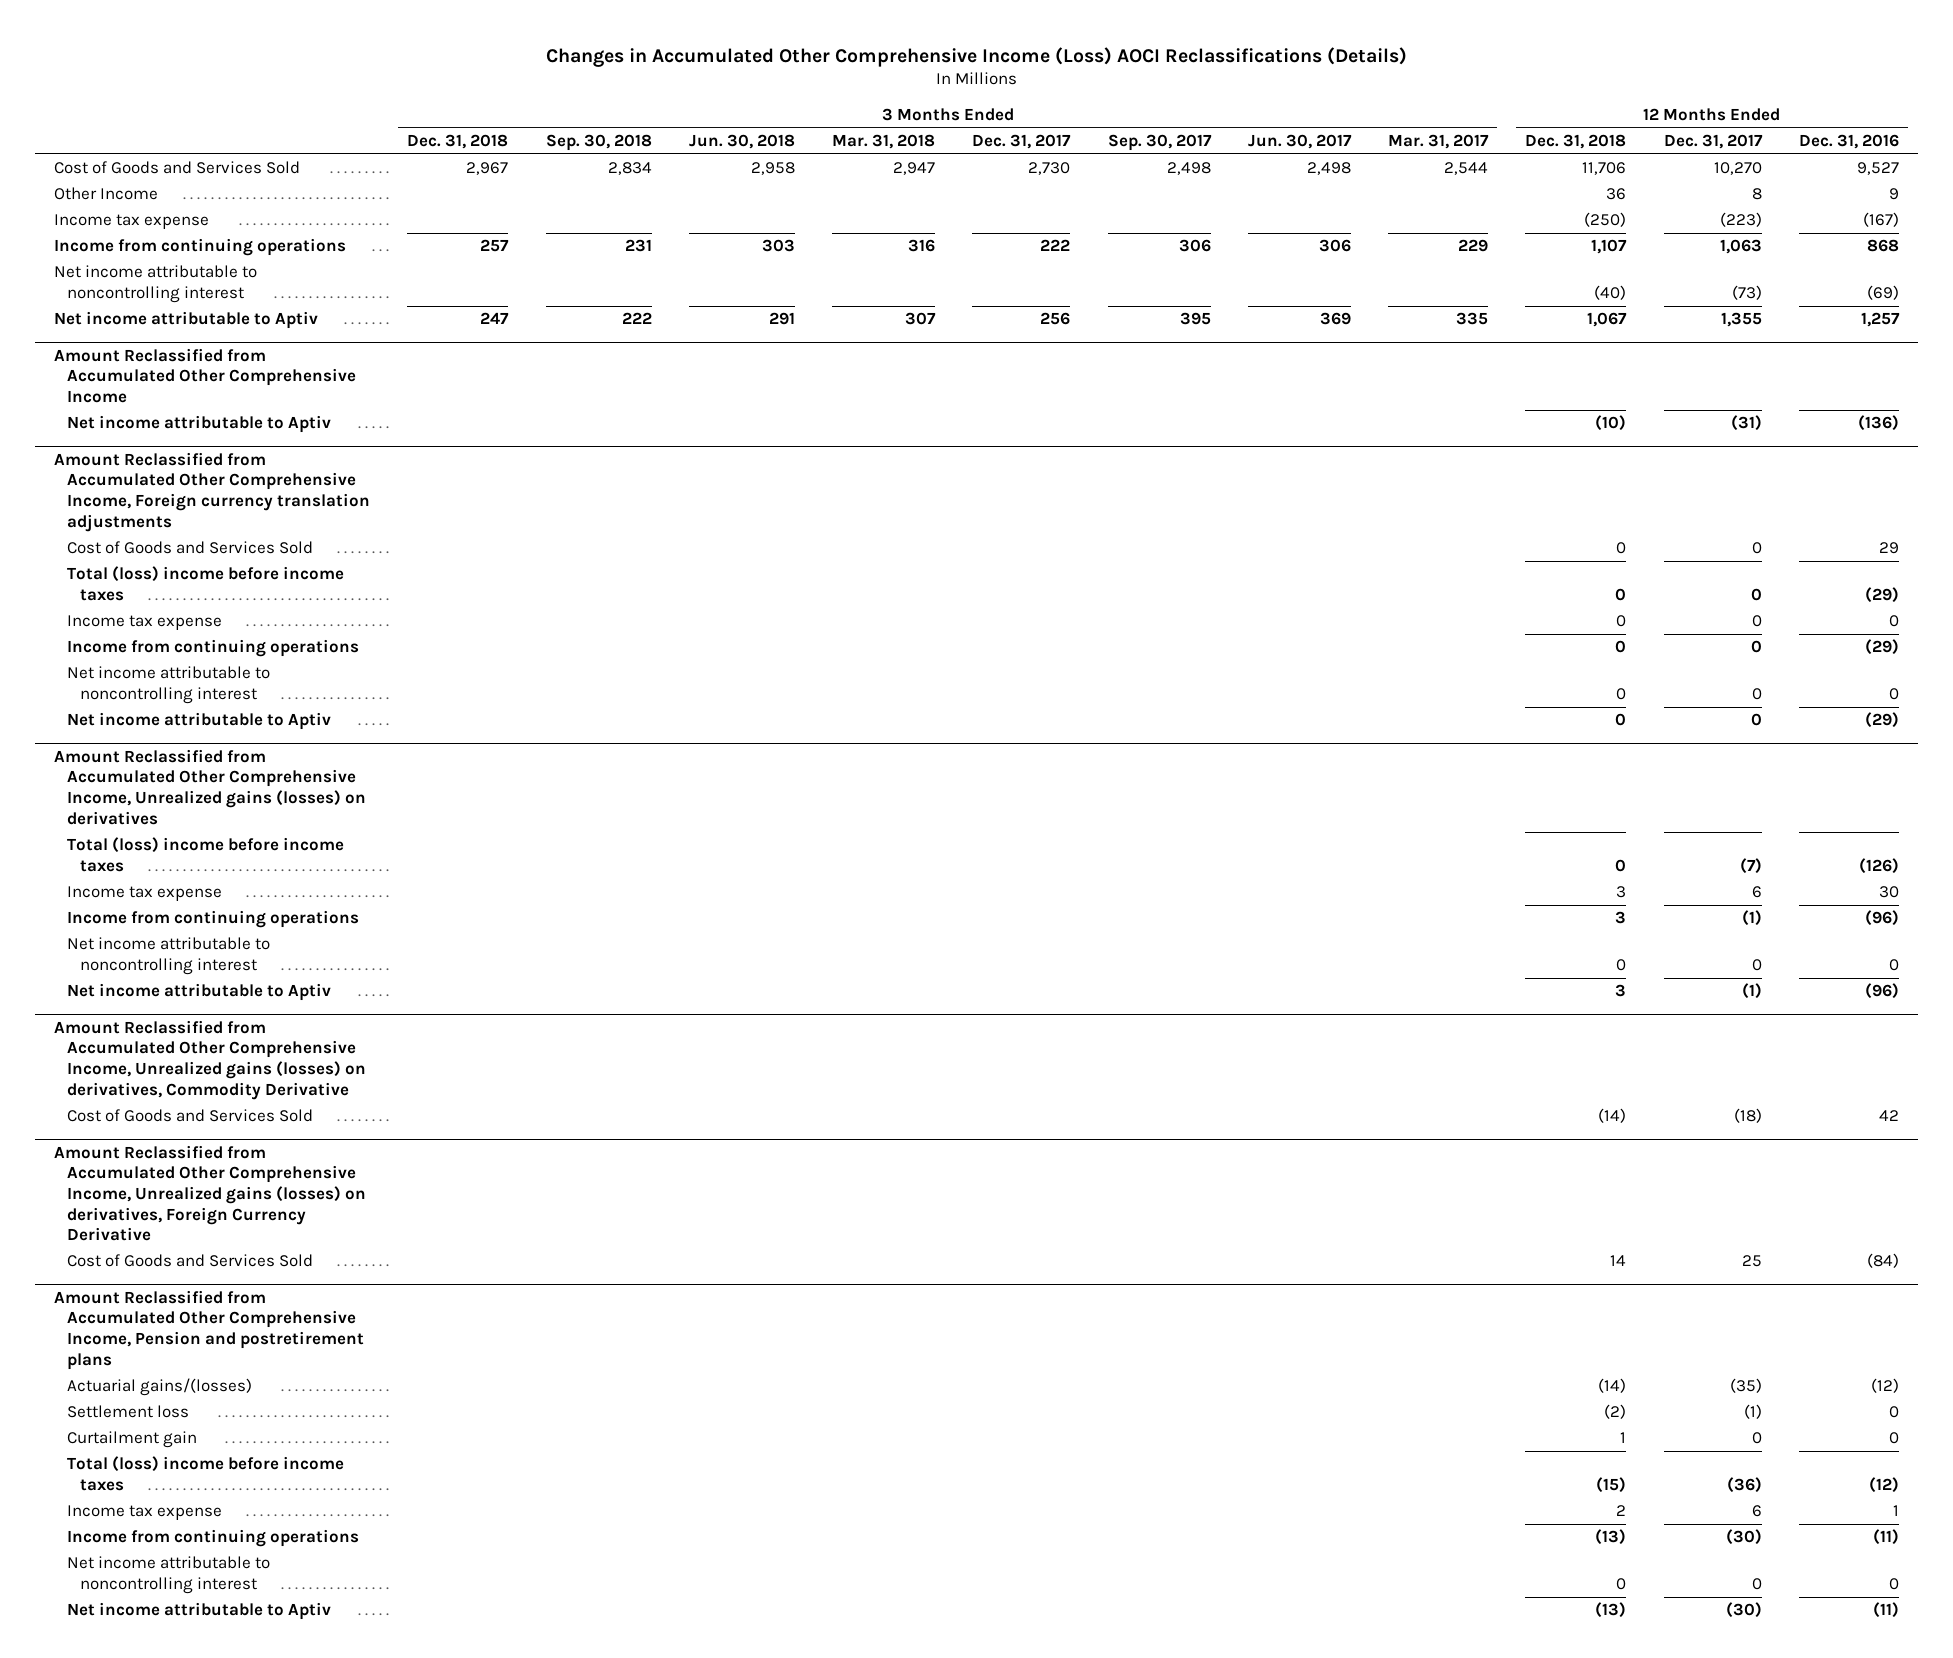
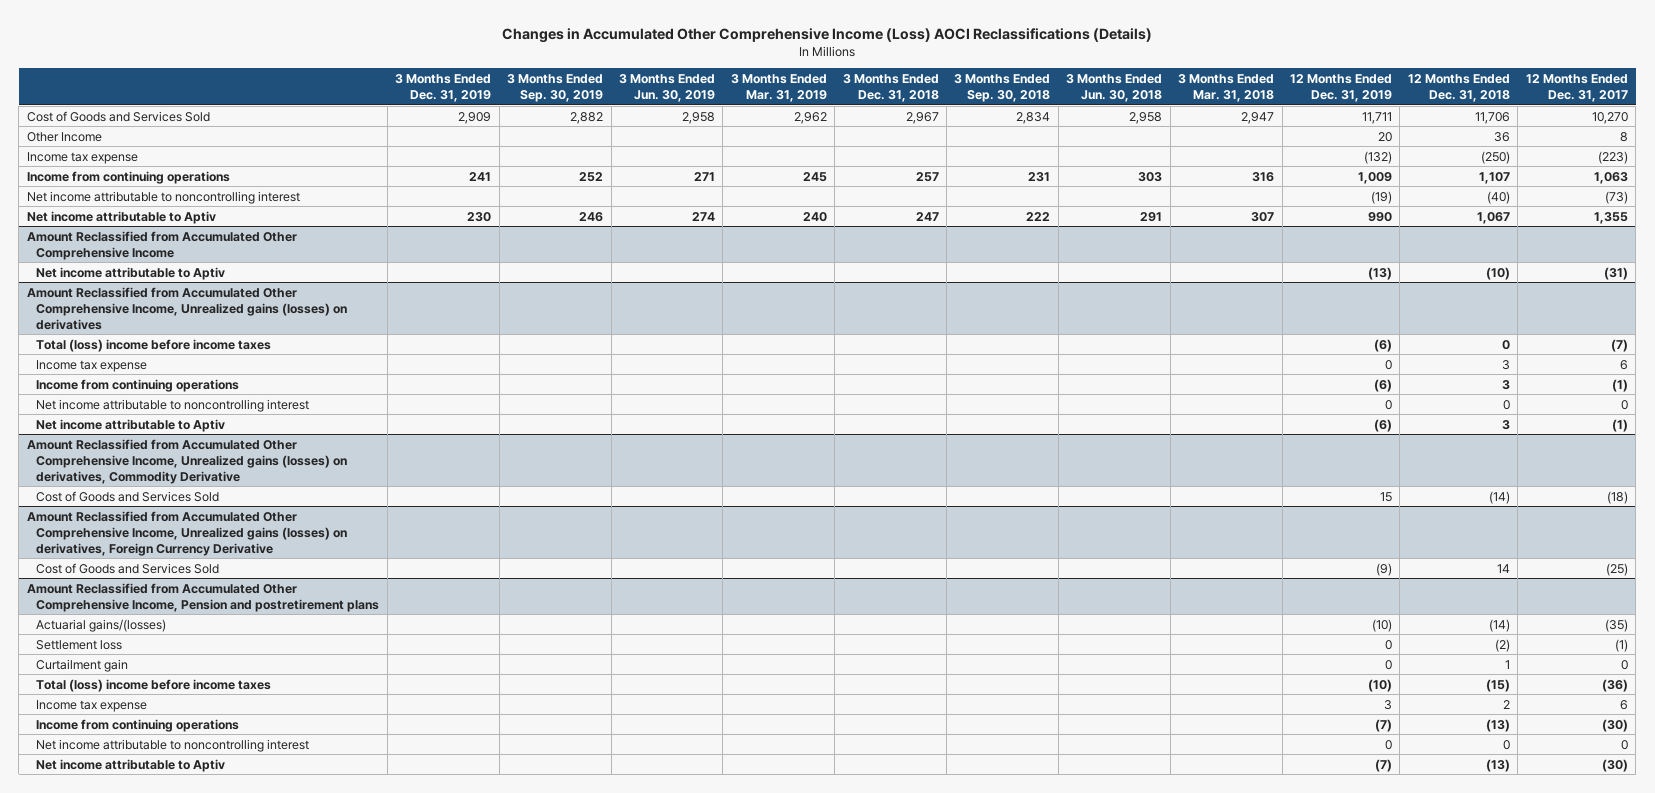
[972,133,1072,149] Dec. 31, 2017 -> none
[1107,133,1212,151] Sep. 30, 2017 -> none
[1247,133,1352,149] Jun. 30, 2017 -> none
[1388,133,1490,149] Mar. 31, 2017 -> none
[1798,133,1899,149] Dec. 31, 2016 -> none
none -> [395,73,492,103] 3 Months Ended Dec. 31, 2019
none -> [507,73,604,103] 3 Months Ended Sep. 30, 2019
none -> [618,73,715,103] 3 Months Ended Jun. 30, 2019
none -> [730,73,827,103] 3 Months Ended Mar. 31, 2019
none -> [1289,73,1392,103] 12 Months Ended Dec. 31, 2019
[54,451,370,532] Amount Reclassified from Accumulated Other Comprehensive Income, Foreign currency translation adjustments -> none
[66,541,313,555] Cost of Goods and Services Sold -> none
[66,566,344,602] Total (loss) income before income taxes -> none
[66,615,222,631] Income tax expense -> none
[66,639,359,658] Income from continuing operations -> none
[66,666,270,705] Net income attributable to noncontrolling interest -> none
[66,712,331,731] Net income attributable to Aptiv -> none
[1741,1255,1762,1268] 25 -> [1605,562,1628,576] (25)

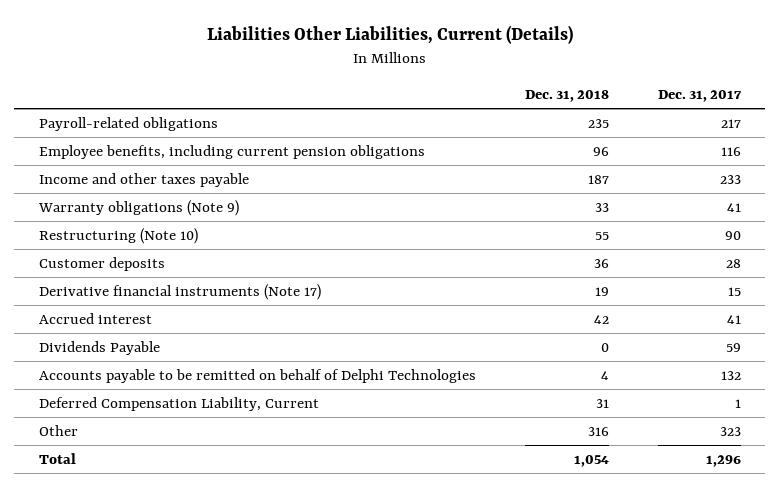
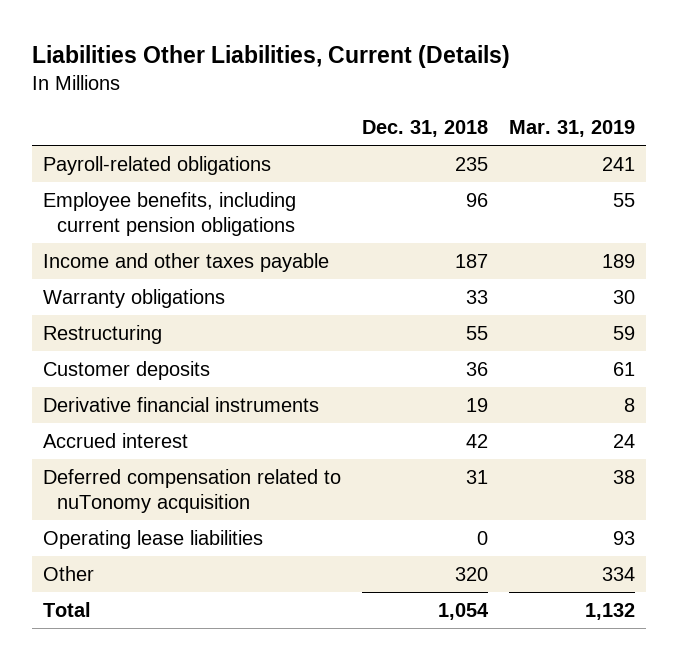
[657,89,742,102] Dec. 31, 2017 -> none
none -> [509,120,636,138] Mar. 31, 2019
[37,199,239,216] Warranty obligations (Note 9) -> [42,288,225,308] Warranty obligations
[38,227,198,244] Restructuring (Note 10) -> [42,324,162,344] Restructuring
[38,283,321,300] Derivative financial instruments (Note 17) -> [42,396,319,412] Derivative financial instruments
[38,340,160,355] Dividends Payable -> none
[38,368,476,383] Accounts payable to be remitted on behalf of Delphi Technologies -> none
[38,396,319,411] Deferred Compensation Liability, Current -> [42,468,341,514] Deferred compensation related to nuTonomy acquisition
none -> [42,529,263,549] Operating lease liabilities
[587,426,609,436] 316 -> [454,566,488,581] 320

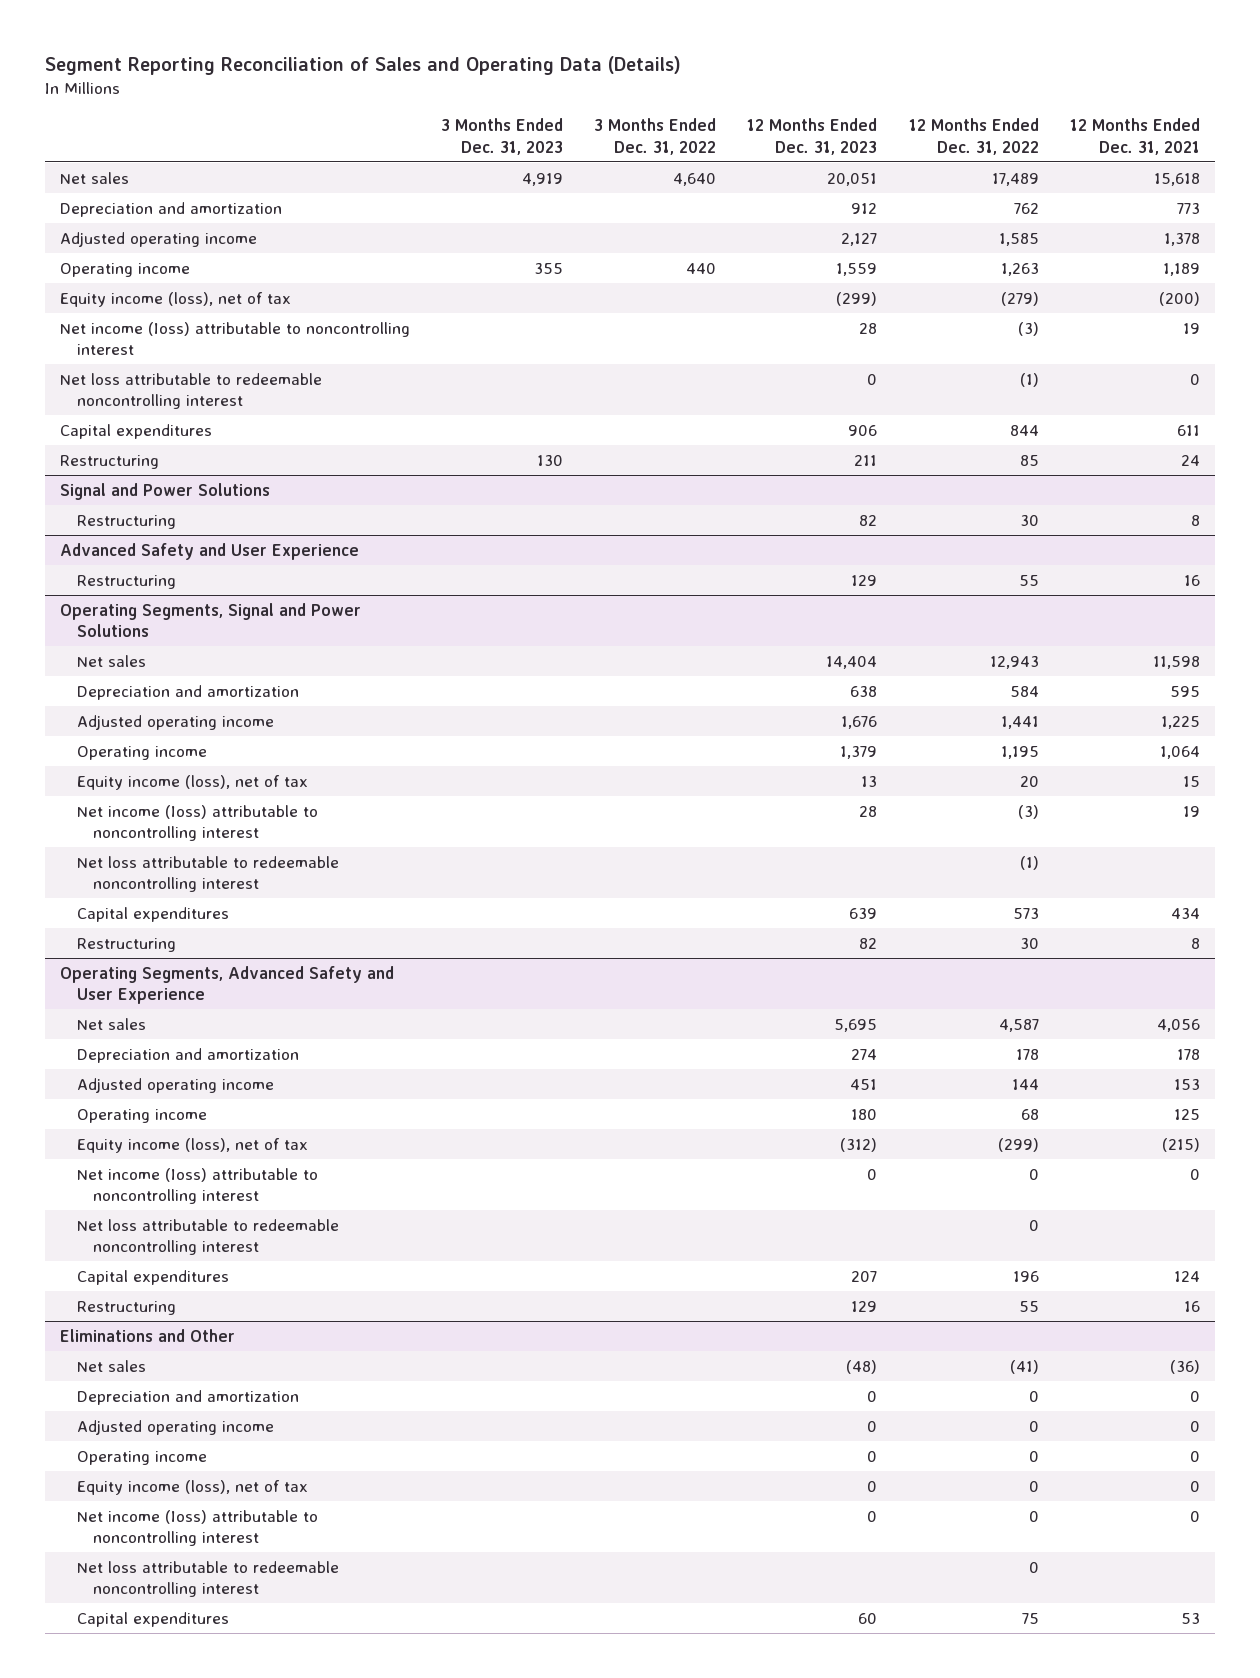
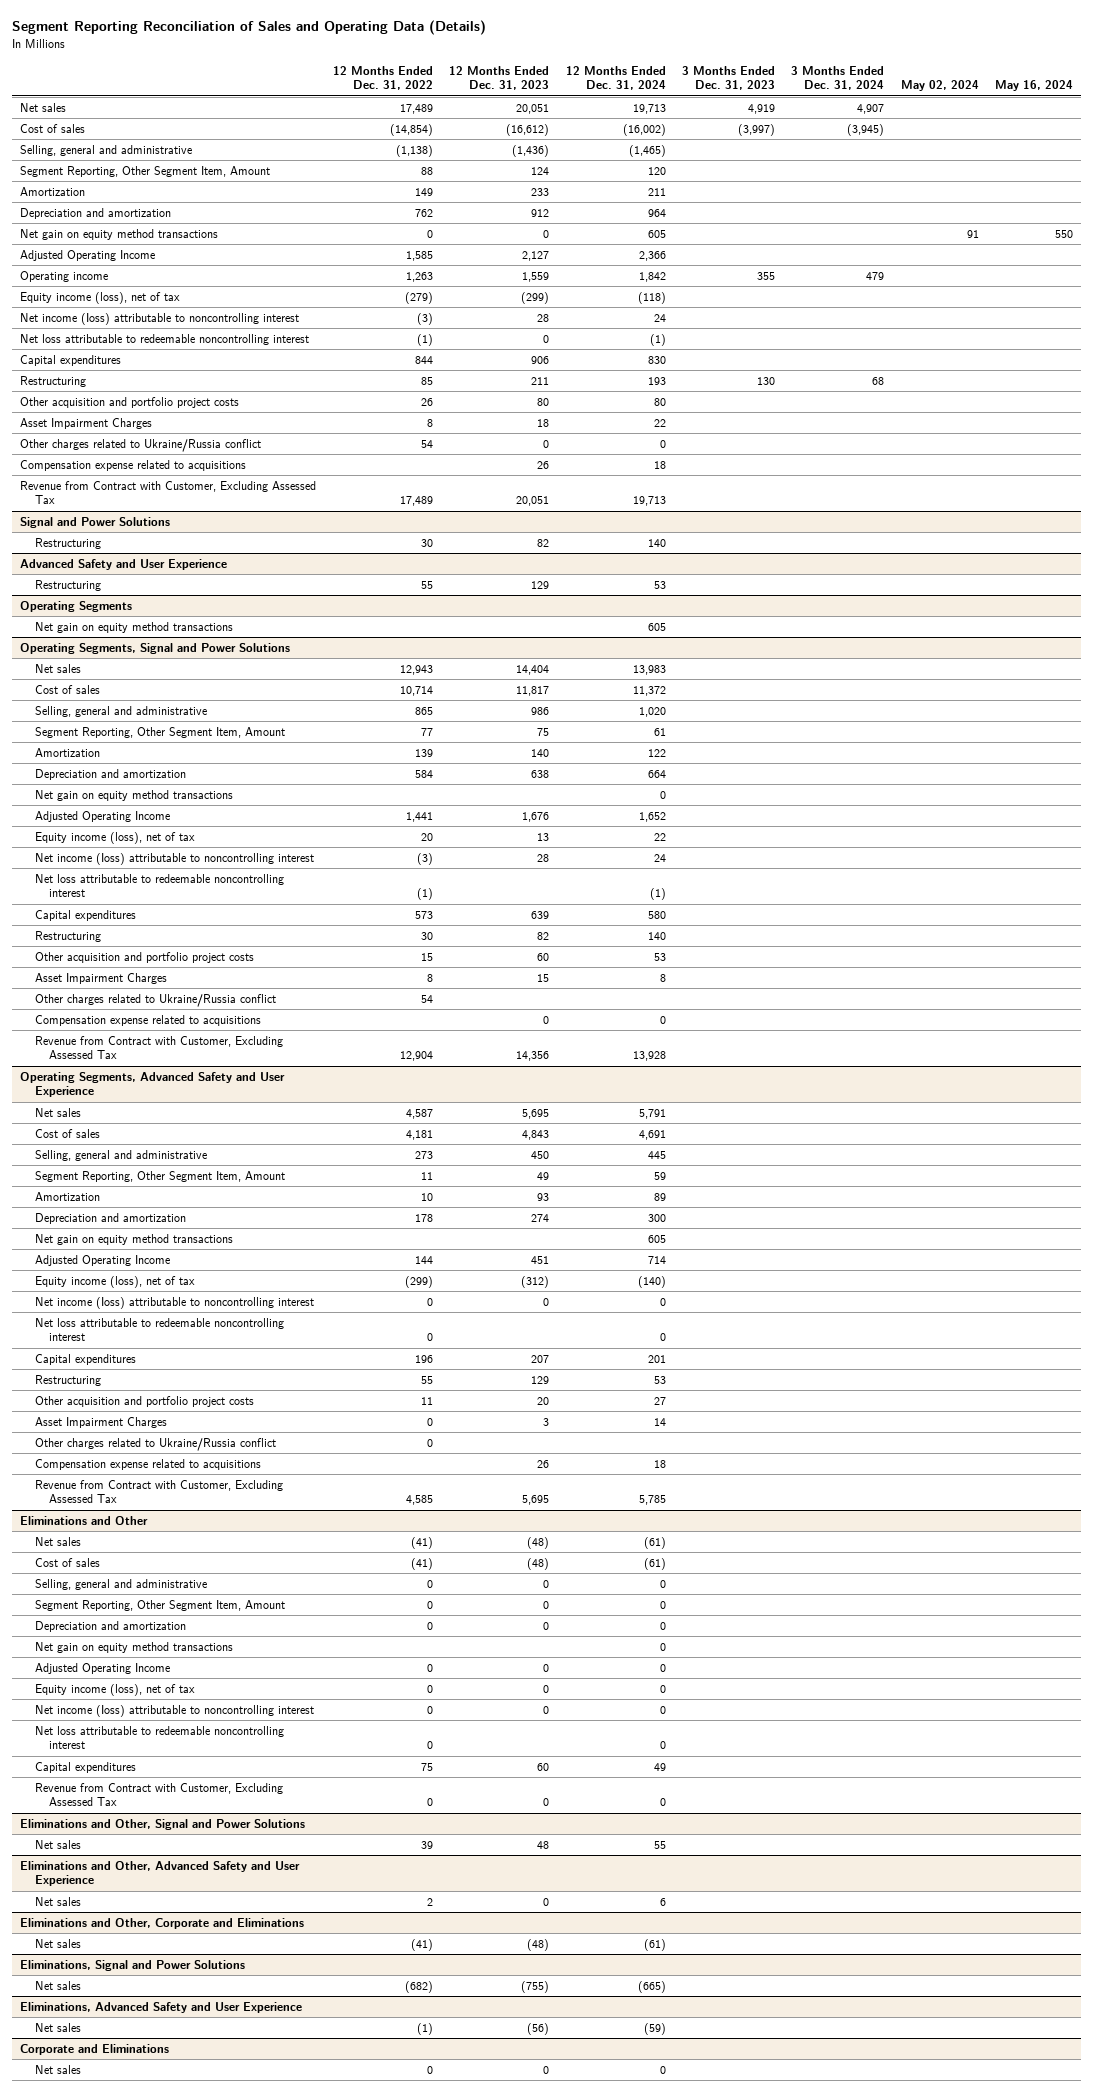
[594,118,717,155] 3 Months Ended Dec. 31, 2022 -> none
[1069,118,1200,155] 12 Months Ended Dec. 31, 2021 -> none
none -> [565,65,666,91] 12 Months Ended Dec. 31, 2024
none -> [791,65,885,91] 3 Months Ended Dec. 31, 2024
none -> [900,80,979,92] May 02, 2024
none -> [995,80,1074,92] May 16, 2024
none -> [20,123,86,133] Cost of sales
none -> [20,144,193,156] Selling, general and administrative
none -> [20,165,271,177] Segment Reporting, Other Segment Item, Amount
none -> [20,186,86,196] Amortization
none -> [20,228,219,240] Net gain on equity method transactions
[60,231,258,247] Adjusted operating income -> [20,249,156,261] Adjusted Operating Income
none -> [20,396,240,408] Other acquisition and portfolio project costs
none -> [20,417,153,429] Asset Impairment Charges
none -> [20,438,262,452] Other charges related to Ukraine/Russia conflict
none -> [20,459,247,471] Compensation expense related to acquisitions
none -> [20,480,317,505] Revenue from Contract with Customer, Excluding Assessed Tax
none -> [20,600,133,612] Operating Segments
none -> [34,621,233,633] Net gain on equity method transactions
none -> [34,684,100,694] Cost of sales
none -> [34,705,207,717] Selling, general and administrative
none -> [34,726,285,738] Segment Reporting, Other Segment Item, Amount
none -> [34,747,100,757] Amortization
[76,745,207,760] Operating income -> none
none -> [34,789,233,801] Net gain on equity method transactions
[76,714,274,730] Adjusted operating income -> [34,810,170,822] Adjusted Operating Income
none -> [34,951,254,963] Other acquisition and portfolio project costs
none -> [34,972,167,984] Asset Impairment Charges
none -> [34,993,276,1007] Other charges related to Ukraine/Russia conflict
none -> [34,1014,261,1026] Compensation expense related to acquisitions
none -> [34,1035,283,1060] Revenue from Contract with Customer, Excluding Assessed Tax
none -> [34,1128,100,1138] Cost of sales
none -> [34,1149,207,1161] Selling, general and administrative
none -> [34,1170,285,1182] Segment Reporting, Other Segment Item, Amount
none -> [34,1191,100,1201] Amortization
[76,1108,207,1123] Operating income -> none
none -> [34,1233,233,1245] Net gain on equity method transactions
[76,1077,274,1093] Adjusted operating income -> [34,1254,170,1266] Adjusted Operating Income
none -> [34,1395,254,1407] Other acquisition and portfolio project costs
none -> [34,1416,167,1428] Asset Impairment Charges
none -> [34,1437,276,1451] Other charges related to Ukraine/Russia conflict
none -> [34,1458,261,1470] Compensation expense related to acquisitions
none -> [34,1479,283,1504] Revenue from Contract with Customer, Excluding Assessed Tax
none -> [34,1557,100,1567] Cost of sales
none -> [34,1578,207,1590] Selling, general and administrative
none -> [34,1599,285,1611] Segment Reporting, Other Segment Item, Amount
[76,1450,207,1465] Operating income -> none
none -> [34,1641,233,1653] Net gain on equity method transactions
[76,1419,274,1435] Adjusted operating income -> [34,1662,170,1674] Adjusted Operating Income
none -> [34,1782,283,1807] Revenue from Contract with Customer, Excluding Assessed Tax
none -> [20,1818,306,1830] Eliminations and Other, Signal and Power Solutions
none -> [34,1839,81,1849] Net sales
none -> [20,1860,301,1887] Eliminations and Other, Advanced Safety and User Experience
none -> [34,1896,81,1906] Net sales
none -> [20,1917,305,1929] Eliminations and Other, Corporate and Eliminations
none -> [34,1938,81,1948] Net sales
none -> [20,1959,246,1971] Eliminations, Signal and Power Solutions
none -> [34,1980,81,1990] Net sales
none -> [20,2001,303,2013] Eliminations, Advanced Safety and User Experience
none -> [34,2022,81,2032] Net sales
none -> [20,2043,170,2055] Corporate and Eliminations
none -> [34,2064,81,2074] Net sales

